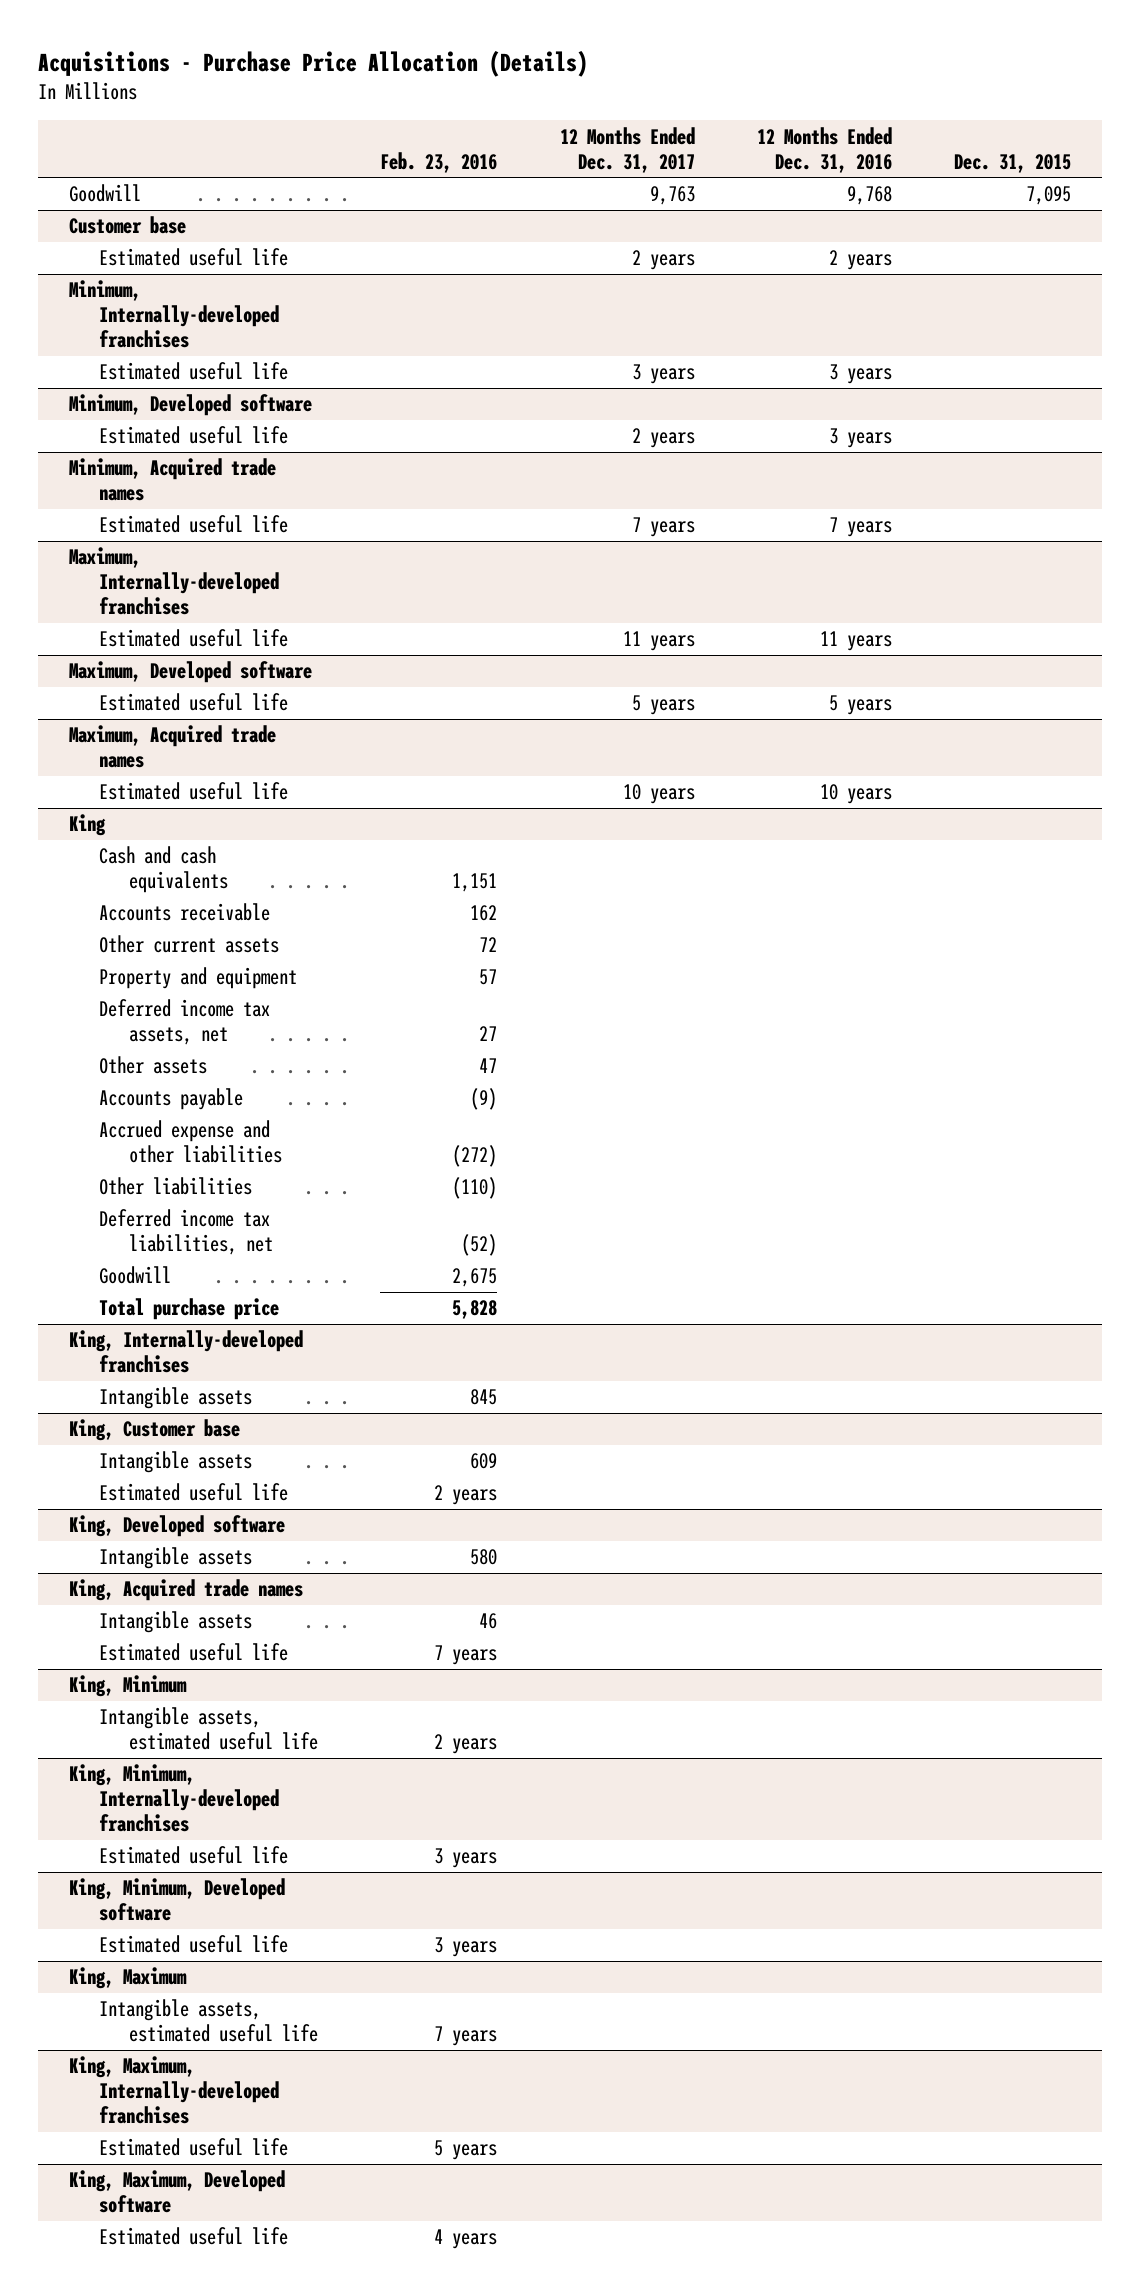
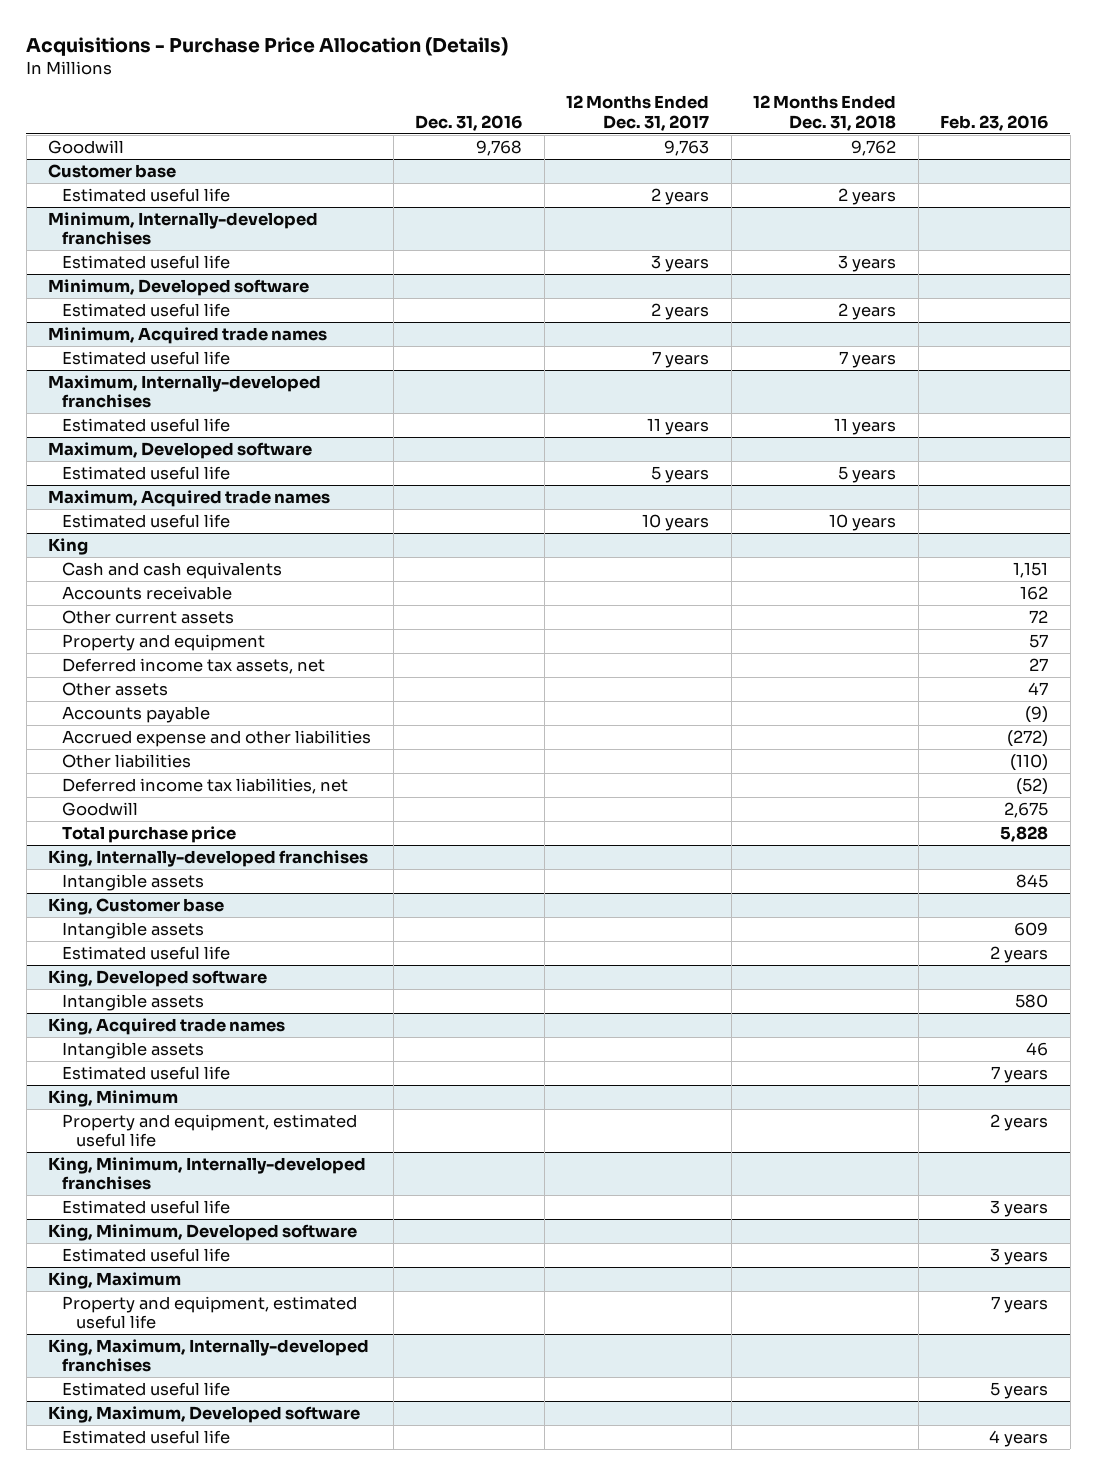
[756,126,892,173] 12 Months Ended Dec. 31, 2016 -> none
[953,153,1071,173] Dec. 31, 2015 -> none
none -> [415,114,523,131] Dec. 31, 2016
none -> [753,95,897,131] 12 Months Ended Dec. 31, 2018
[99,1707,319,1751] Intangible assets, estimated useful life -> [62,1114,358,1148] Property and equipment, estimated useful life
[99,1999,319,2043] Intangible assets, estimated useful life -> [62,1296,358,1330] Property and equipment, estimated useful life

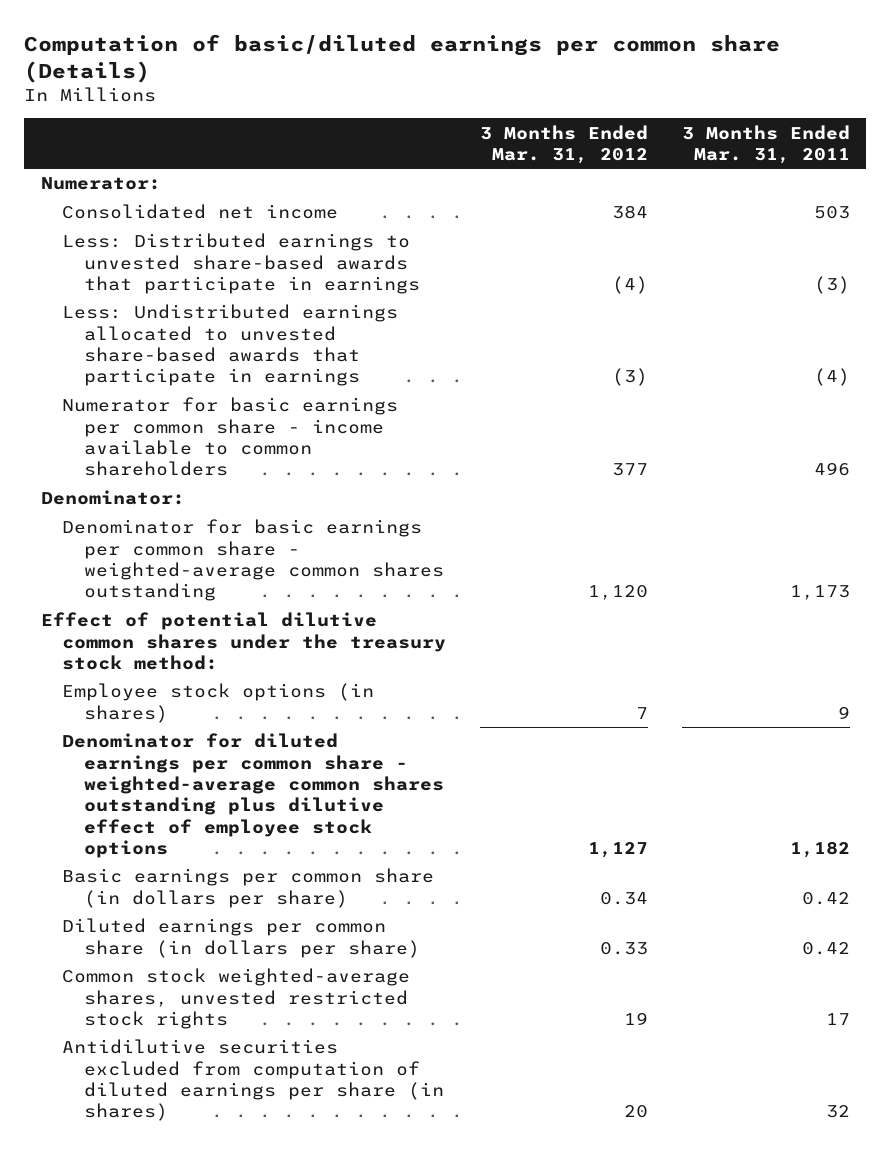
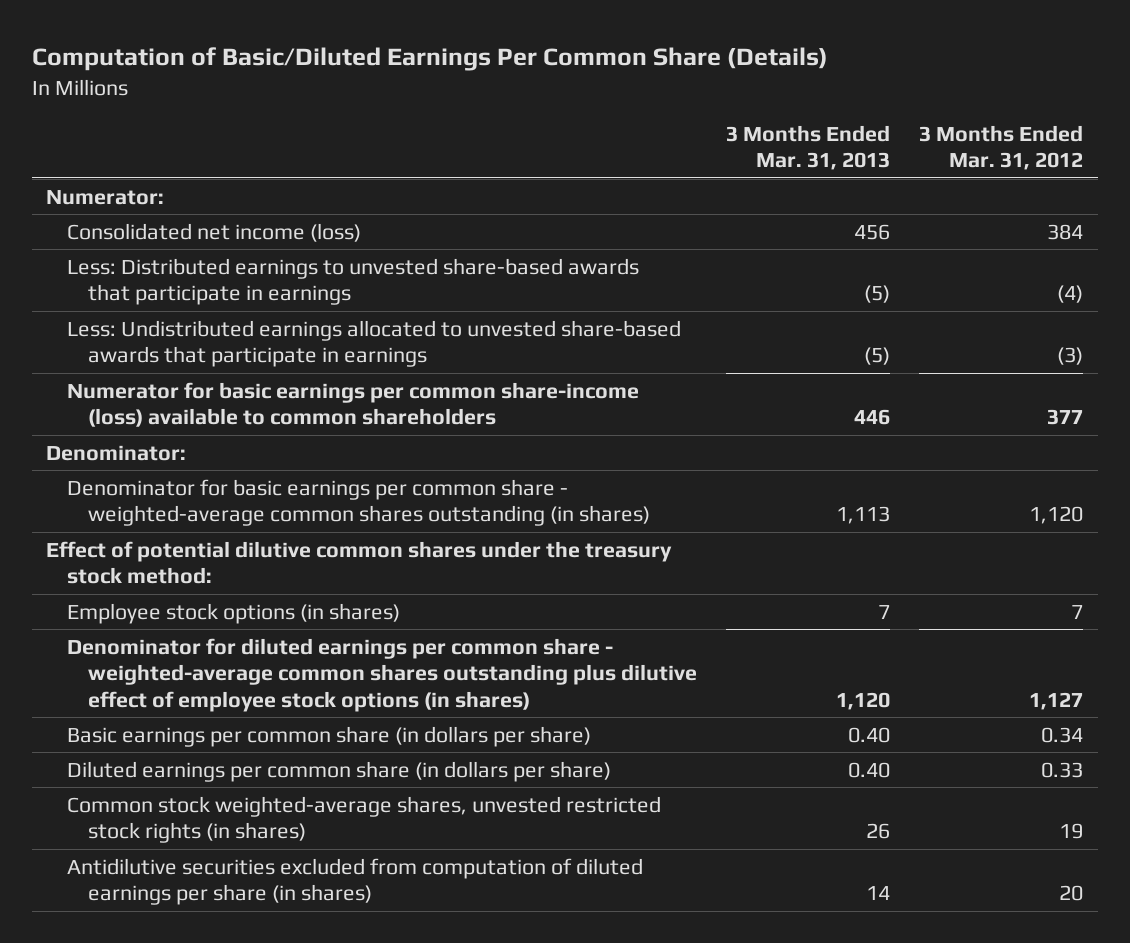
[24,33,781,83] Computation of basic/diluted earnings per common share (Details) -> [31,47,828,72] Computation of Basic/Diluted Earnings Per Common Share (Details)
[681,124,850,164] 3 Months Ended Mar. 31, 2011 -> none
none -> [726,124,891,171] 3 Months Ended Mar. 31, 2013
[62,204,339,220] Consolidated net income -> [67,222,362,242] Consolidated net income (loss)
[62,397,399,477] Numerator for basic earnings per common share - income available to common shareholders -> [67,381,640,428] Numerator for basic earnings per common share-income (loss) available to common shareholders
[62,519,444,602] Denominator for basic earnings per common share - weighted-average common shares outstanding -> [67,478,651,527] Denominator for basic earnings per common share - weighted-average common shares outstanding (in shares)
[62,733,444,859] Denominator for diluted earnings per common share - weighted-average common shares outstanding plus dilutive effect of employee stock options -> [67,637,698,712] Denominator for diluted earnings per common share - weighted-average common shares outstanding plus dilutive effect of employee stock options (in shares)
[62,968,411,1030] Common stock weighted-average shares, unvested restricted stock rights -> [67,795,662,844] Common stock weighted-average shares, unvested restricted stock rights (in shares)

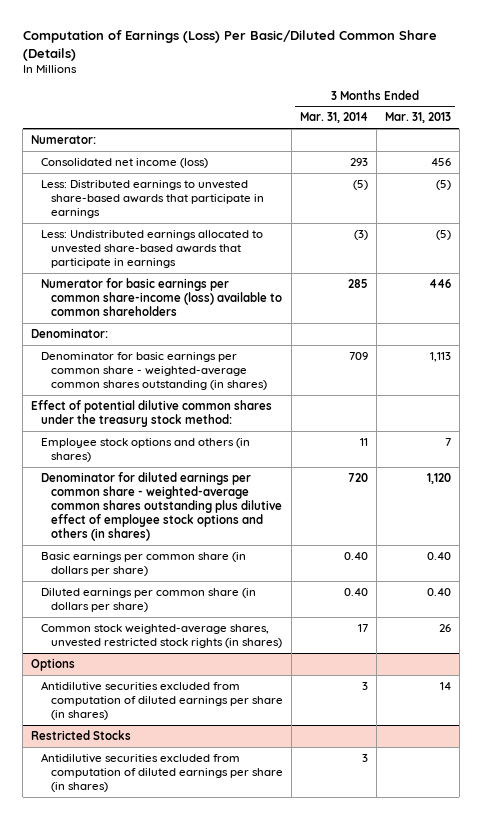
[31,47,828,72] Computation of Basic/Diluted Earnings Per Common Share (Details) -> [22,30,437,62] Computation of Earnings (Loss) Per Basic/Diluted Common Share (Details)
[919,124,1084,171] 3 Months Ended Mar. 31, 2012 -> none
none -> [299,112,368,124] Mar. 31, 2014
[67,602,401,624] Employee stock options (in shares) -> [40,437,250,462] Employee stock options and others (in shares)
[67,637,698,712] Denominator for diluted earnings per common share - weighted-average common shares outstanding plus dilutive effect of employee stock options (in shares) -> [40,471,282,542] Denominator for diluted earnings per common share - weighted-average common shares outstanding plus dilutive effect of employee stock options and others (in shares)
none -> [31,657,76,671] Options
none -> [31,729,132,740] Restricted Stocks
none -> [40,752,283,792] Antidilutive securities excluded from computation of diluted earnings per share (in shares)

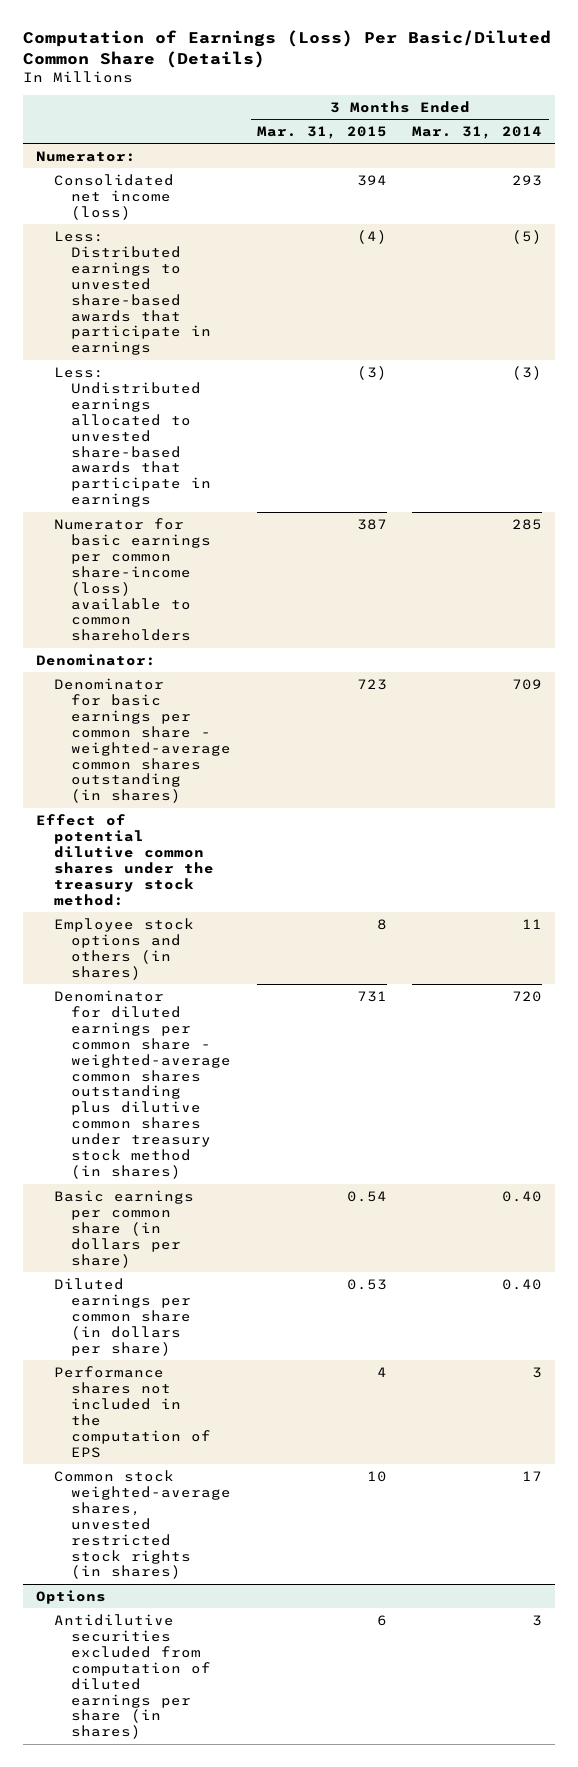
[384,112,451,124] Mar. 31, 2013 -> none
none -> [256,125,387,139] Mar. 31, 2015
[40,471,282,542] Denominator for diluted earnings per common share - weighted-average common shares outstanding plus dilutive effect of employee stock options and others (in shares) -> [53,989,232,1180] Denominator for diluted earnings per common share - weighted-average common shares outstanding plus dilutive common shares under treasury stock method (in shares)
none -> [53,1365,212,1458] Performance shares not included in the computation of EPS
[31,729,132,740] Restricted Stocks -> none
[40,752,283,792] Antidilutive securities excluded from computation of diluted earnings per share (in shares) -> none

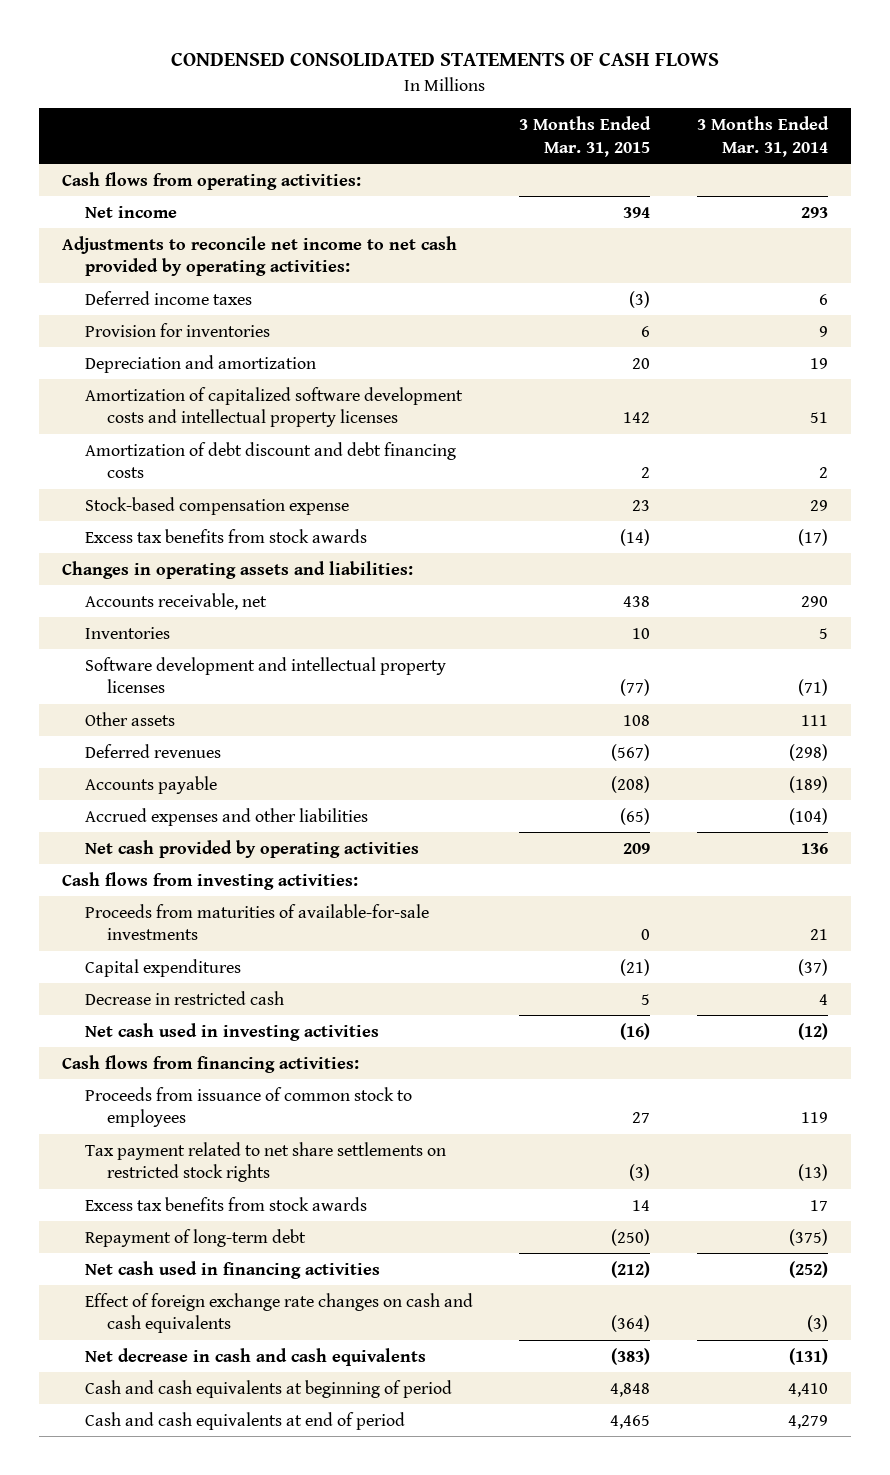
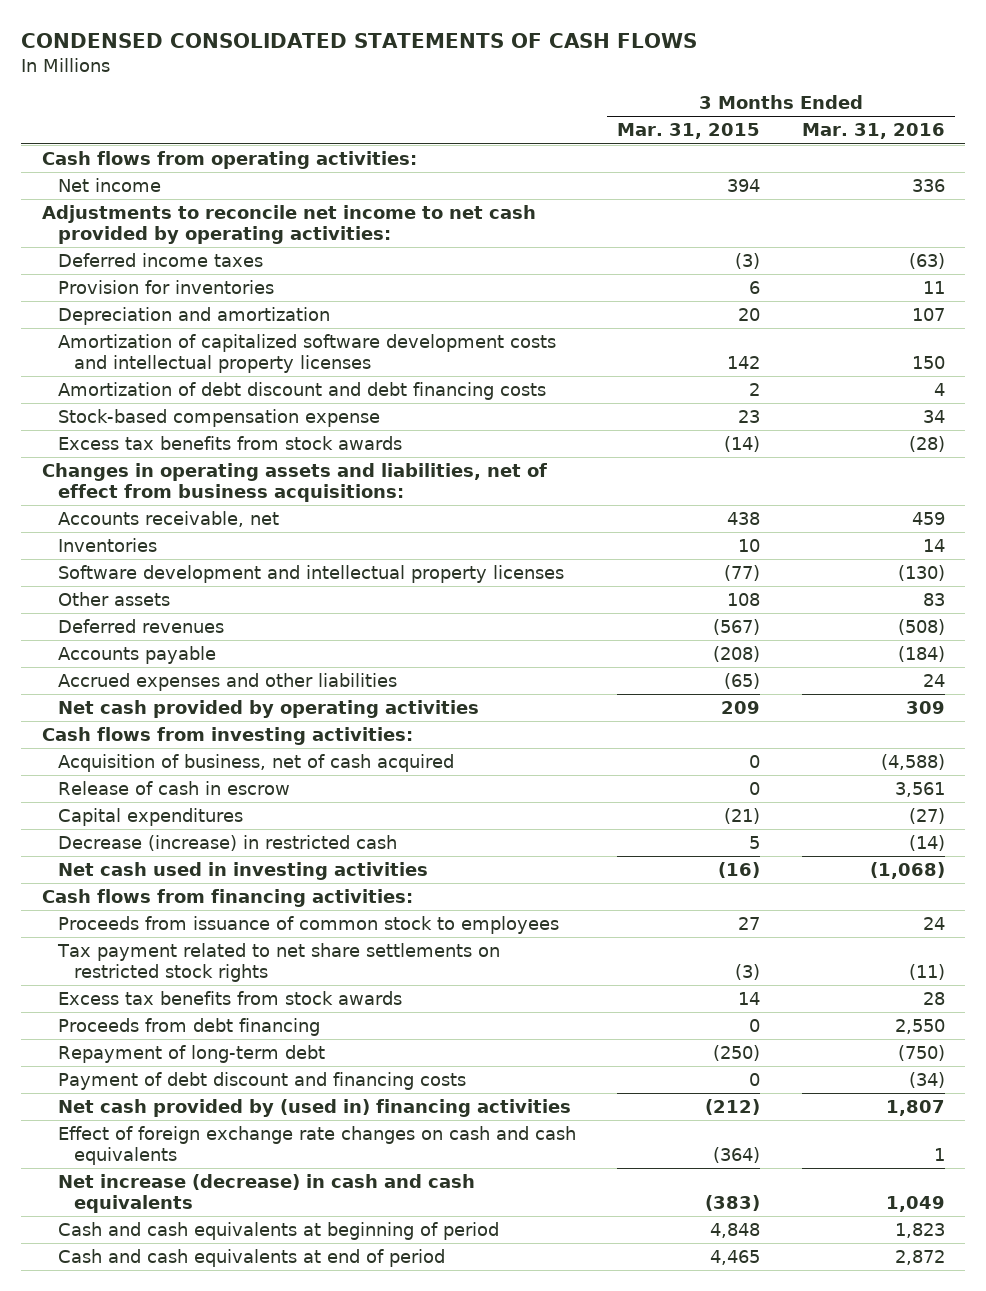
[696,116,829,157] 3 Months Ended Mar. 31, 2014 -> none
none -> [801,123,945,140] Mar. 31, 2016
[61,560,413,579] Changes in operating assets and liabilities: -> [41,462,547,503] Changes in operating assets and liabilities, net of effect from business acquisitions:
[84,903,429,941] Proceeds from maturities of available-for-sale investments -> none
none -> [57,753,454,772] Acquisition of business, net of cash acquired
none -> [57,780,290,795] Release of cash in escrow
[84,990,284,1005] Decrease in restricted cash -> [57,834,397,851] Decrease (increase) in restricted cash
none -> [57,1017,320,1036] Proceeds from debt financing
none -> [57,1071,466,1090] Payment of debt discount and financing costs
[84,1260,380,1279] Net cash used in financing activities -> [57,1098,571,1117] Net cash provided by (used in) financing activities
[84,1347,426,1366] Net decrease in cash and cash equivalents -> [57,1173,475,1214] Net increase (decrease) in cash and cash equivalents

